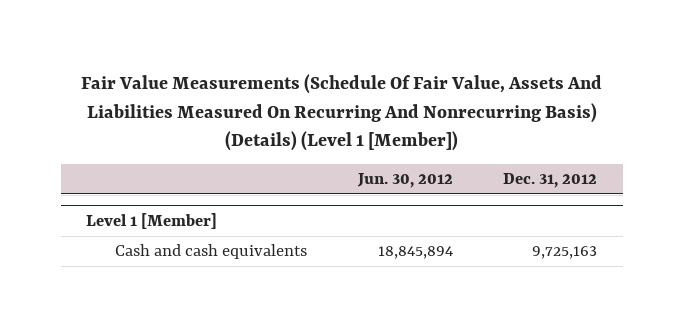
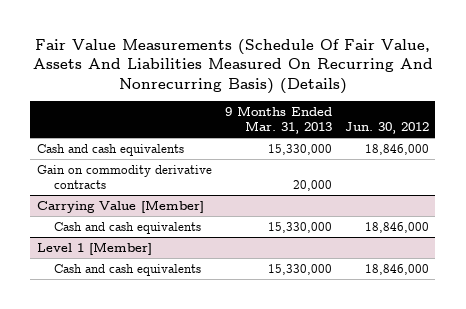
[80,74,602,151] Fair Value Measurements (Schedule Of Fair Value, Assets And Liabilities Measured On Recurring And Nonrecurring Basis) (Details) (Level 1 [Member]) -> [32,38,433,94] Fair Value Measurements (Schedule Of Fair Value, Assets And Liabilities Measured On Recurring And Nonrecurring Basis) (Details)
[503,173,598,189] Dec. 31, 2012 -> none
none -> [224,105,332,134] 9 Months Ended Mar. 31, 2013
none -> [36,143,184,156] Cash and cash equivalents
none -> [36,164,212,189] Gain on commodity derivative contracts
none -> [36,199,204,213] Carrying Value [Member]
none -> [53,221,201,234] Cash and cash equivalents
[377,246,453,260] 18,845,894 -> [364,263,429,275] 18,846,000

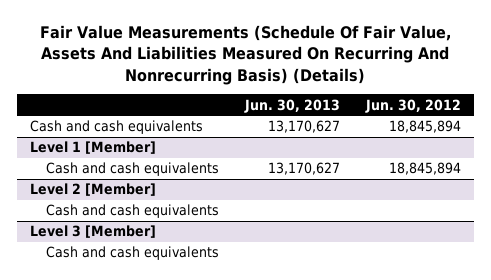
[224,105,332,134] 9 Months Ended Mar. 31, 2013 -> none
none -> [244,98,341,113] Jun. 30, 2013
[36,164,212,189] Gain on commodity derivative contracts -> none
[36,199,204,213] Carrying Value [Member] -> none
[53,221,201,234] Cash and cash equivalents -> none
[364,143,429,155] 18,846,000 -> [389,120,462,134] 18,845,894
[364,263,429,275] 18,846,000 -> [389,162,462,176] 18,845,894
none -> [29,183,156,197] Level 2 [Member]
none -> [46,204,220,219] Cash and cash equivalents
none -> [29,225,156,239] Level 3 [Member]
none -> [46,246,220,261] Cash and cash equivalents

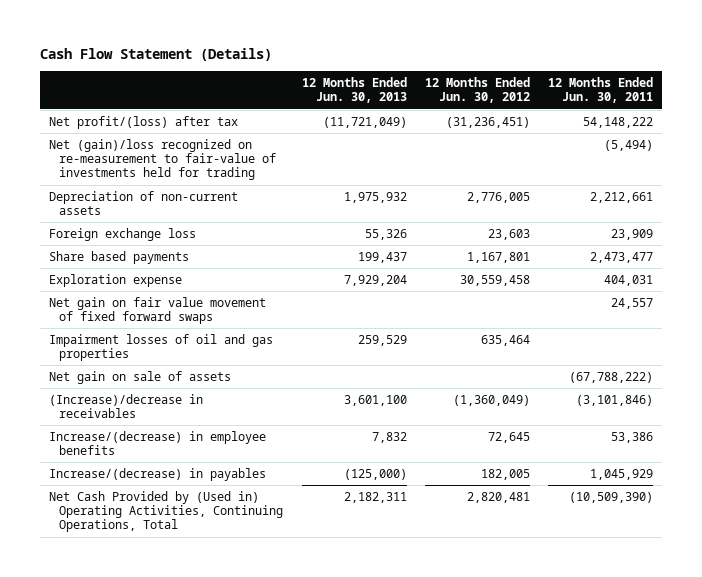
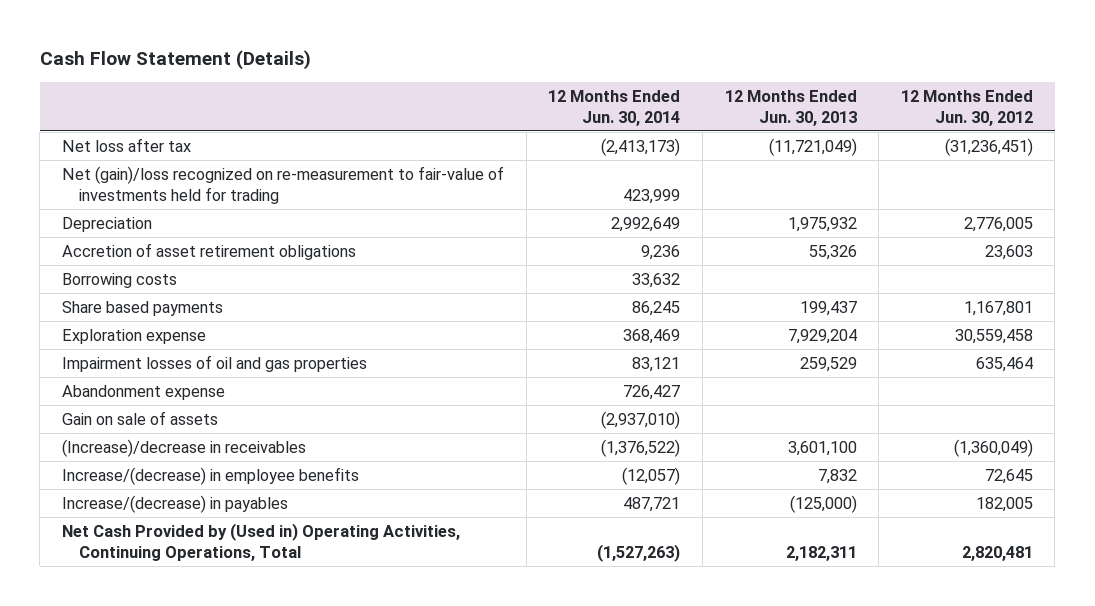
[547,77,653,104] 12 Months Ended Jun. 30, 2011 -> none
none -> [548,89,681,126] 12 Months Ended Jun. 30, 2014
[48,116,238,130] Net profit/(loss) after tax -> [61,137,191,152] Net loss after tax
[48,191,238,216] Depreciation of non-current assets -> [61,216,152,232] Depreciation
[48,228,196,242] Foreign exchange loss -> [61,242,356,260] Accretion of asset retirement obligations
none -> [61,272,177,288] Borrowing costs
[48,297,266,325] Net gain on fair value movement of fixed forward swaps -> none
none -> [61,384,225,400] Abandonment expense
[48,371,231,385] Net gain on sale of assets -> [61,410,218,425] Gain on sale of assets

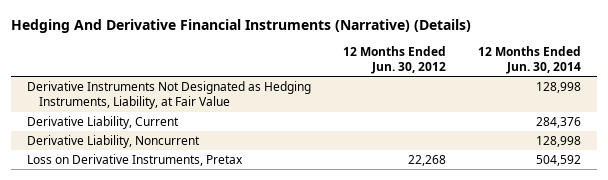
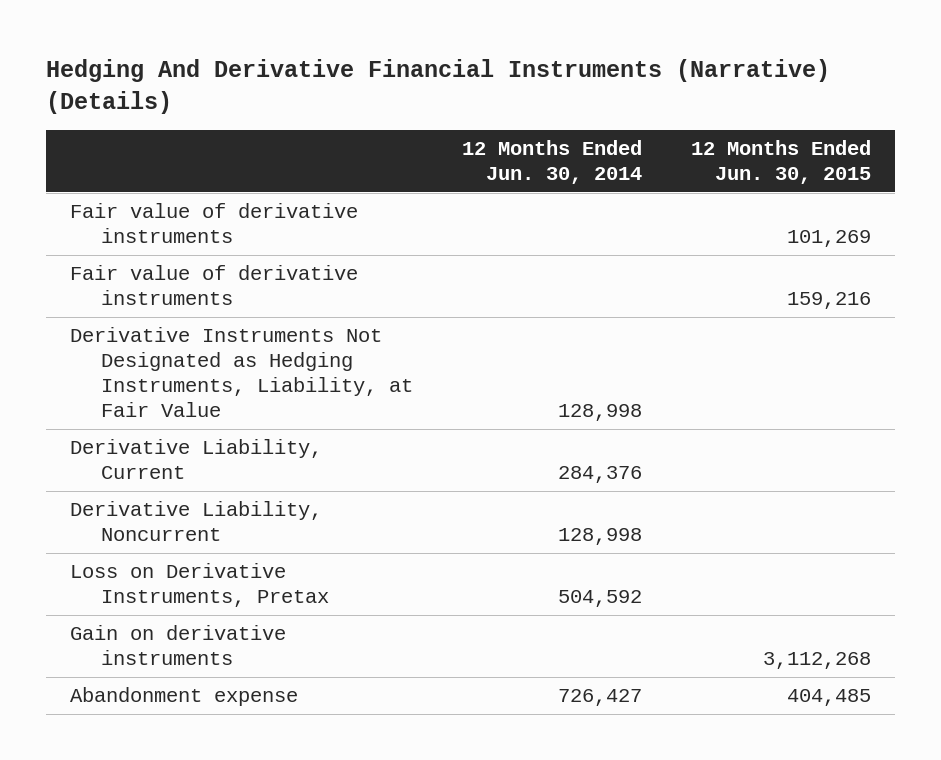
[342,45,446,75] 12 Months Ended Jun. 30, 2012 -> none
none -> [690,139,871,184] 12 Months Ended Jun. 30, 2015
none -> [70,203,359,244] Fair value of derivative instruments
none -> [70,265,359,306] Fair value of derivative instruments
none -> [70,625,287,666] Gain on derivative instruments
none -> [70,687,299,707] Abandonment expense

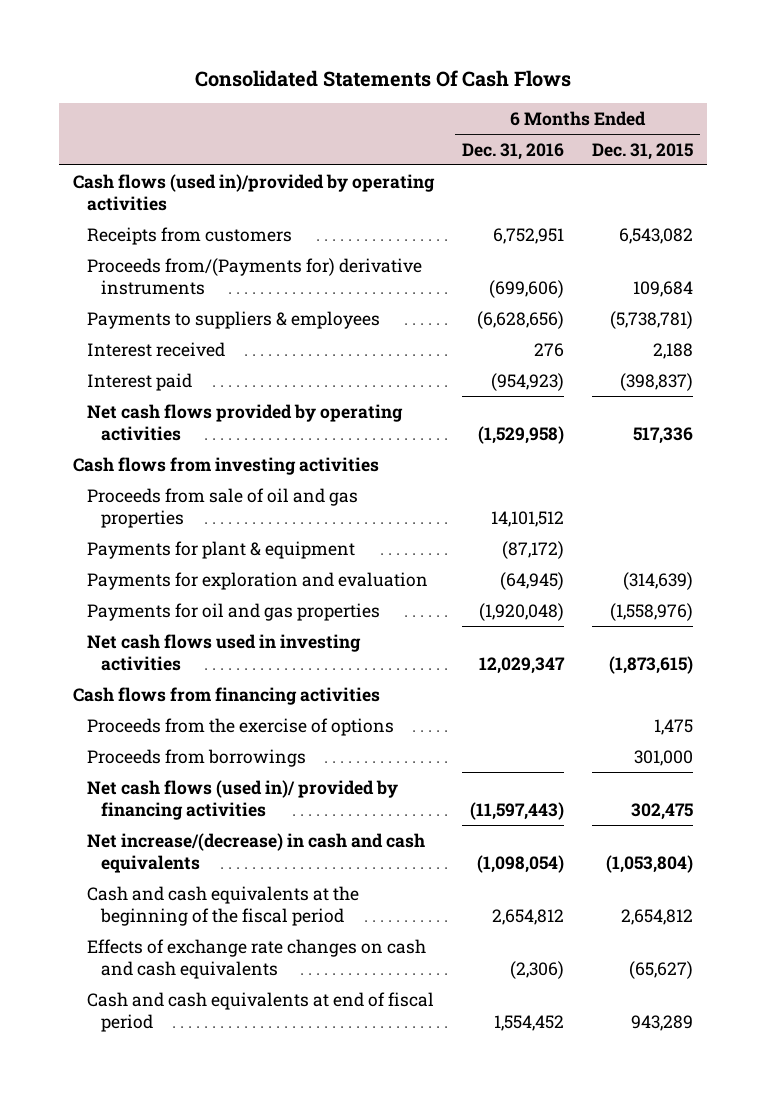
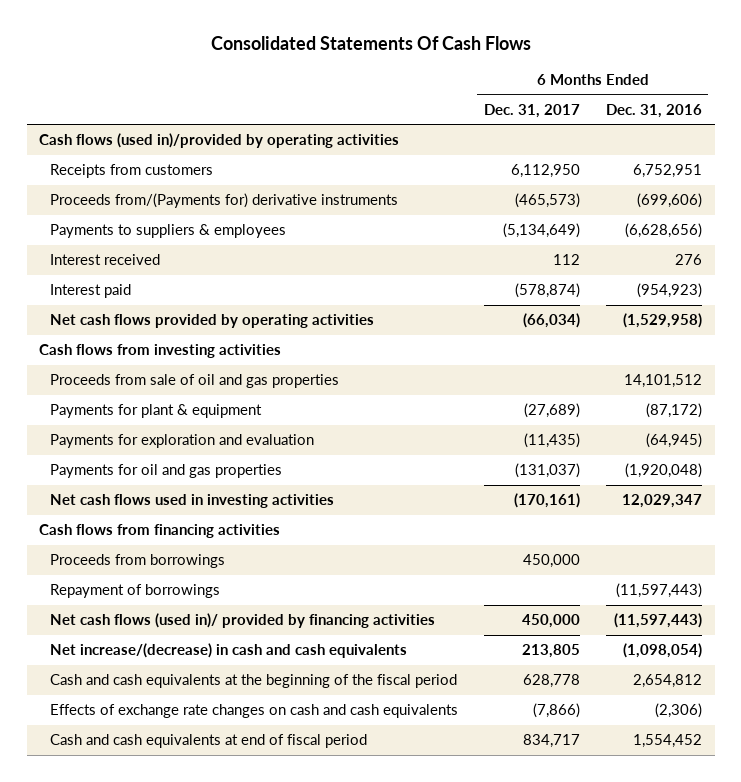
[592,142,694,160] Dec. 31, 2015 -> none
none -> [483,103,580,118] Dec. 31, 2017
[86,717,394,736] Proceeds from the exercise of options -> none
none -> [50,584,221,599] Repayment of borrowings

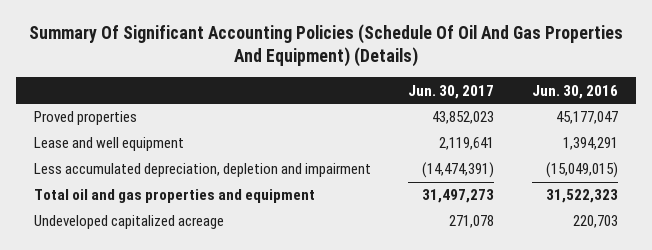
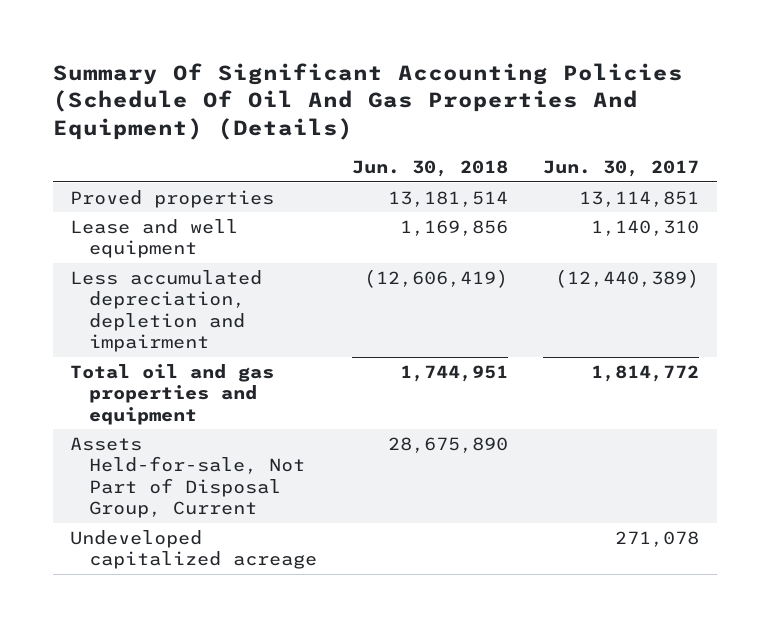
[531,84,618,99] Jun. 30, 2016 -> none
none -> [352,160,509,178] Jun. 30, 2018
[432,111,495,125] 43,852,023 -> [579,190,700,207] 13,114,851
[439,137,495,151] 2,119,641 -> [591,219,700,236] 1,140,310
[422,162,495,179] (14,474,391) -> [555,268,700,288] (12,440,389)
[422,189,495,204] 31,497,273 -> [591,364,700,382] 1,814,772
none -> [70,436,306,519] Assets Held-for-sale, Not Part of Disposal Group, Current

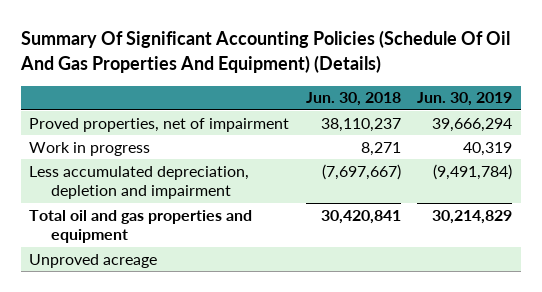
[543,160,700,178] Jun. 30, 2017 -> none
none -> [417,92,513,107] Jun. 30, 2019
[70,218,239,259] Lease and well equipment -> none
[70,436,306,519] Assets Held-for-sale, Not Part of Disposal Group, Current -> none
[70,189,275,208] Proved properties -> [29,117,290,132] Proved properties, net of impairment
[388,190,509,207] 13,181,514 -> [320,117,401,132] 38,110,237
none -> [29,141,151,156] Work in progress
[364,268,509,288] (12,606,419) -> [321,163,401,180] (7,697,667)
[400,364,509,382] 1,744,951 -> [320,209,401,224] 30,420,841
[70,529,318,570] Undeveloped capitalized acreage -> [29,253,158,268] Unproved acreage

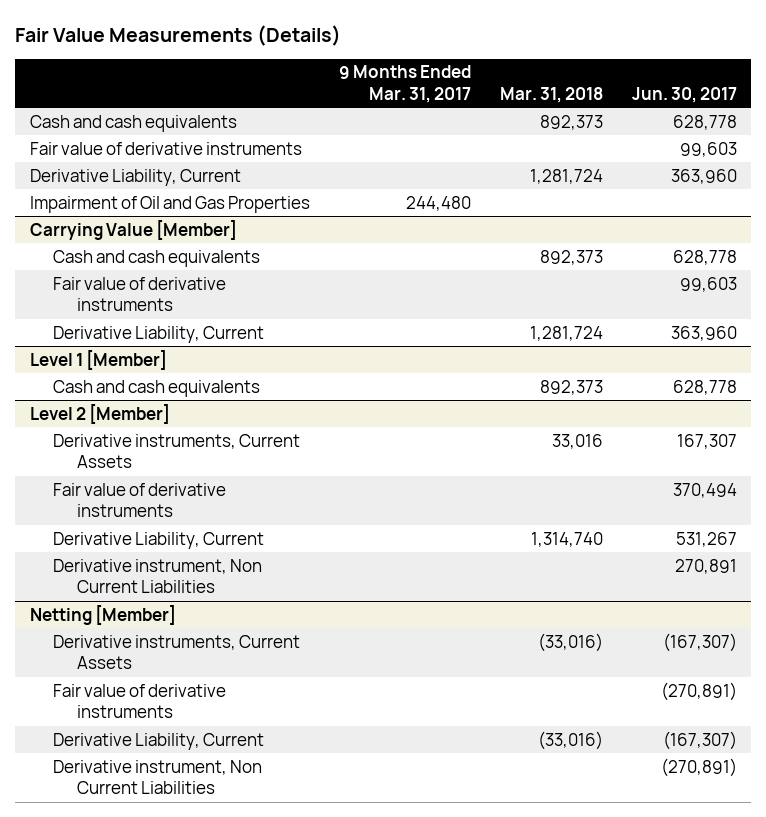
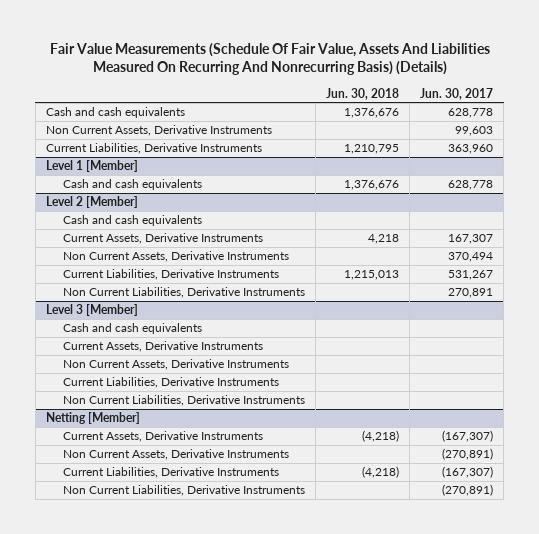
[15,24,342,46] Fair Value Measurements (Details) -> [49,42,490,76] Fair Value Measurements (Schedule Of Fair Value, Assets And Liabilities Measured On Recurring And Nonrecurring Basis) (Details)
[338,65,471,104] 9 Months Ended Mar. 31, 2017 -> none
[499,87,603,104] Mar. 31, 2018 -> none
none -> [326,87,400,100] Jun. 30, 2018
[29,195,310,213] Impairment of Oil and Gas Properties -> none
[29,219,237,240] Carrying Value [Member] -> none
[53,249,261,267] Cash and cash equivalents -> none
[53,276,227,312] Fair value of derivative instruments -> none
[53,325,265,343] Derivative Liability, Current -> none
[29,141,302,155] Fair value of derivative instruments -> [45,125,272,137] Non Current Assets, Derivative Instruments
[29,168,241,186] Derivative Liability, Current -> [45,143,262,155] Current Liabilities, Derivative Instruments
none -> [63,215,203,227] Cash and cash equivalents
[53,433,301,469] Derivative instruments, Current Assets -> [63,233,264,245] Current Assets, Derivative Instruments
[53,482,227,518] Fair value of derivative instruments -> [63,251,290,263] Non Current Assets, Derivative Instruments
[53,531,265,549] Derivative Liability, Current -> [63,269,280,281] Current Liabilities, Derivative Instruments
[53,558,263,594] Derivative instrument, Non Current Liabilities -> [63,287,306,299] Non Current Liabilities, Derivative Instruments
none -> [45,304,138,317] Level 3 [Member]
none -> [63,323,203,335] Cash and cash equivalents
none -> [63,341,264,353] Current Assets, Derivative Instruments
none -> [63,359,290,371] Non Current Assets, Derivative Instruments
none -> [63,377,280,389] Current Liabilities, Derivative Instruments
none -> [63,395,306,407] Non Current Liabilities, Derivative Instruments
[53,634,301,670] Derivative instruments, Current Assets -> [63,431,264,443] Current Assets, Derivative Instruments
[53,683,227,719] Fair value of derivative instruments -> [63,449,290,461] Non Current Assets, Derivative Instruments
[53,732,265,750] Derivative Liability, Current -> [63,467,280,479] Current Liabilities, Derivative Instruments
[53,759,263,795] Derivative instrument, Non Current Liabilities -> [63,485,306,497] Non Current Liabilities, Derivative Instruments

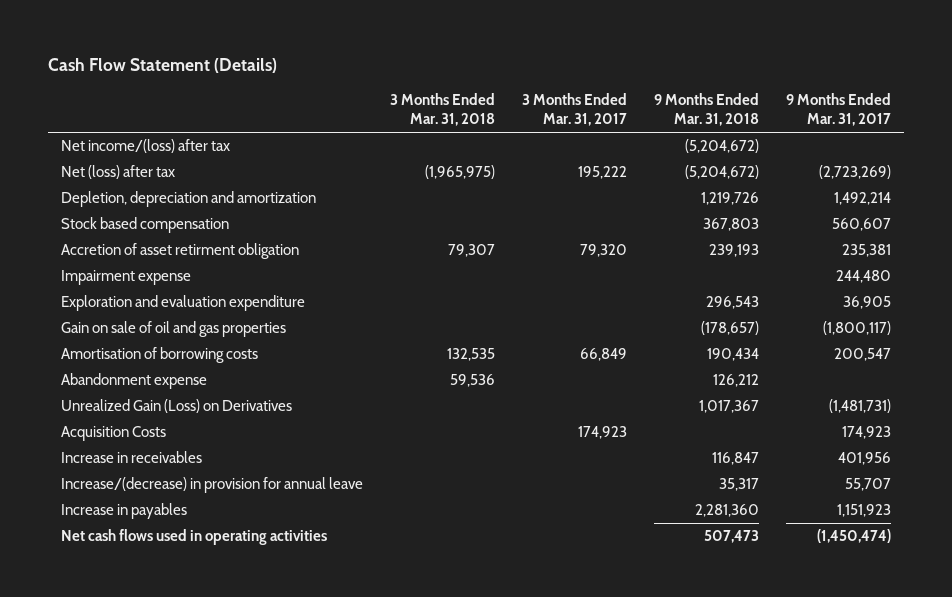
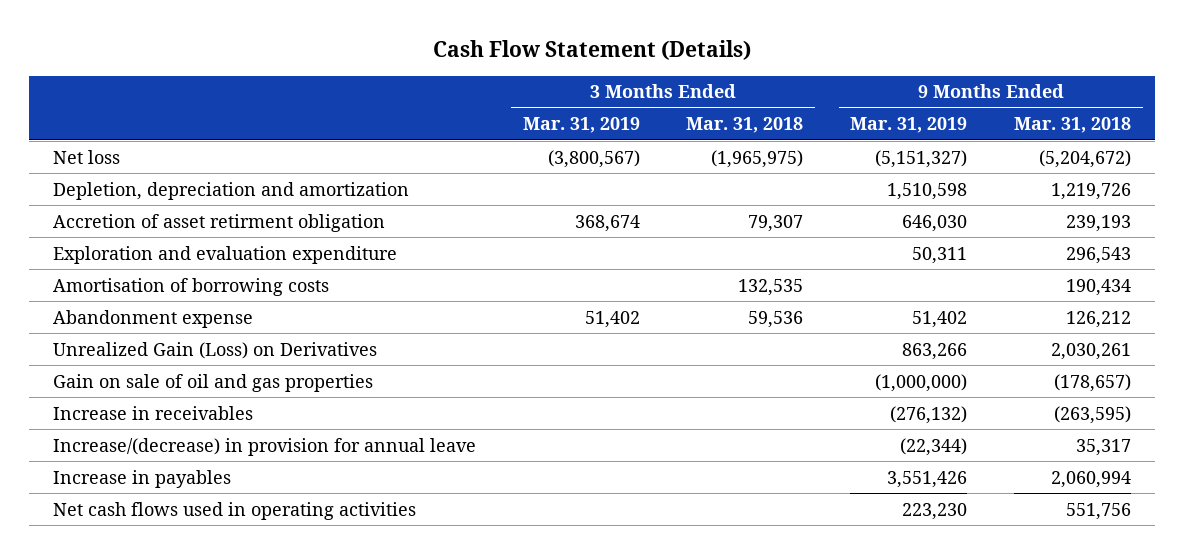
[522,93,628,127] 3 Months Ended Mar. 31, 2017 -> none
[786,93,892,127] 9 Months Ended Mar. 31, 2017 -> none
none -> [522,117,640,134] Mar. 31, 2019
none -> [850,117,968,134] Mar. 31, 2019
[61,139,231,154] Net income/(loss) after tax -> none
[61,165,176,180] Net (loss) after tax -> [52,149,120,164] Net loss
[61,217,230,234] Stock based compensation -> none
[61,270,192,286] Impairment expense -> none
[61,426,167,442] Acquisition Costs -> none
[699,400,760,414] 1,017,367 -> [1051,342,1132,360] 2,030,261
[61,321,287,338] Gain on sale of oil and gas properties -> [52,373,373,392] Gain on sale of oil and gas properties
[712,452,760,466] 116,847 -> [1054,405,1132,424] (263,595)
[695,504,760,518] 2,281,360 -> [1051,470,1132,488] 2,060,994
[704,530,760,544] 507,473 -> [1066,502,1132,520] 551,756

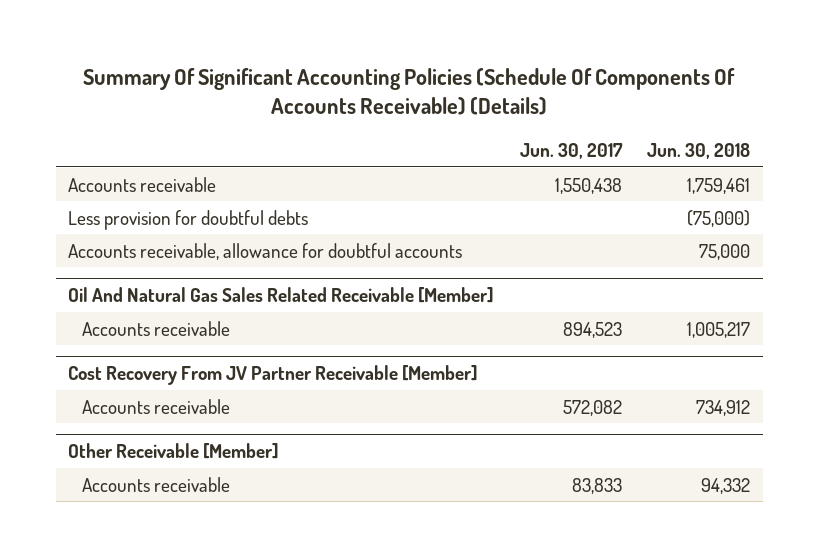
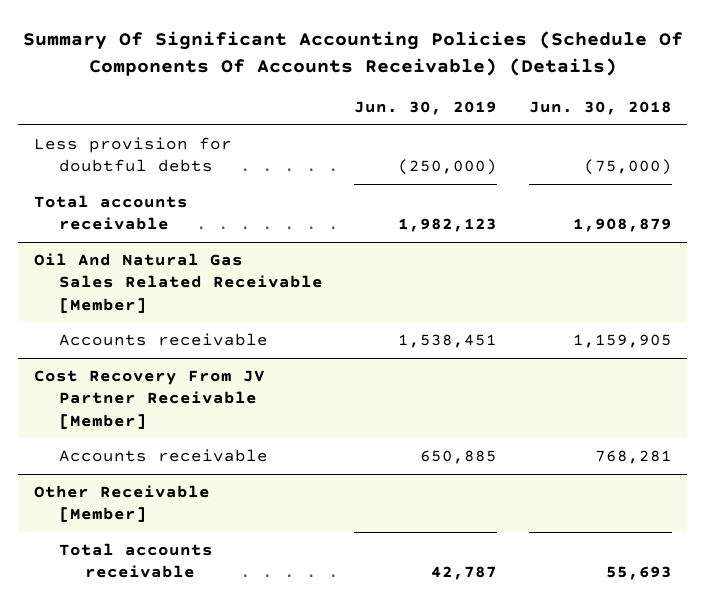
[519,142,623,159] Jun. 30, 2017 -> none
none -> [354,100,498,115] Jun. 30, 2019
[68,176,217,192] Accounts receivable -> none
[68,242,463,260] Accounts receivable, allowance for doubtful accounts -> none
none -> [33,195,188,231] Total accounts receivable
[687,321,751,338] 1,005,217 -> [572,334,672,349] 1,159,905
[696,399,751,416] 734,912 -> [594,450,672,465] 768,281
[82,476,231,492] Accounts receivable -> [59,543,214,579] Total accounts receivable
[701,477,751,494] 94,332 -> [605,566,672,581] 55,693

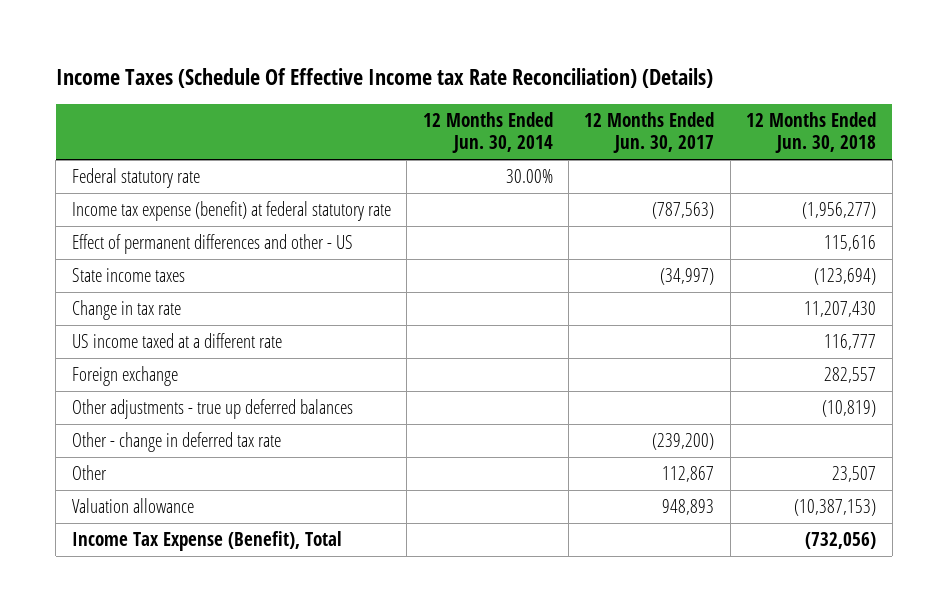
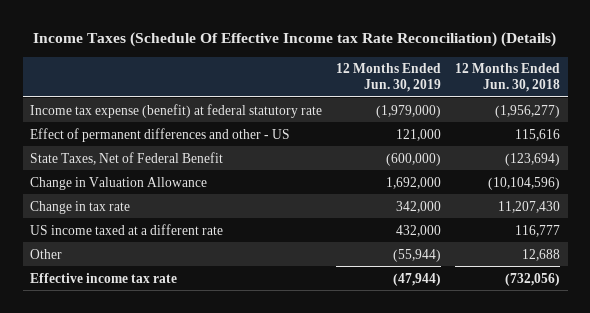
[422,112,553,154] 12 Months Ended Jun. 30, 2014 -> none
[584,112,715,154] 12 Months Ended Jun. 30, 2017 -> none
none -> [336,63,442,93] 12 Months Ended Jun. 30, 2019
[71,168,200,189] Federal statutory rate -> none
[71,268,185,283] State income taxes -> [29,151,223,165] State Taxes, Net of Federal Benefit
none -> [29,176,207,190] Change in Valuation Allowance
[71,366,178,387] Foreign exchange -> none
[71,399,353,420] Other adjustments - true up deferred balances -> none
[71,432,281,453] Other - change in deferred tax rate -> none
[71,498,194,514] Valuation allowance -> none
[832,466,877,483] 23,507 -> [522,248,561,261] 12,688
[71,531,342,552] Income Tax Expense (Benefit), Total -> [29,272,177,283] Effective income tax rate

